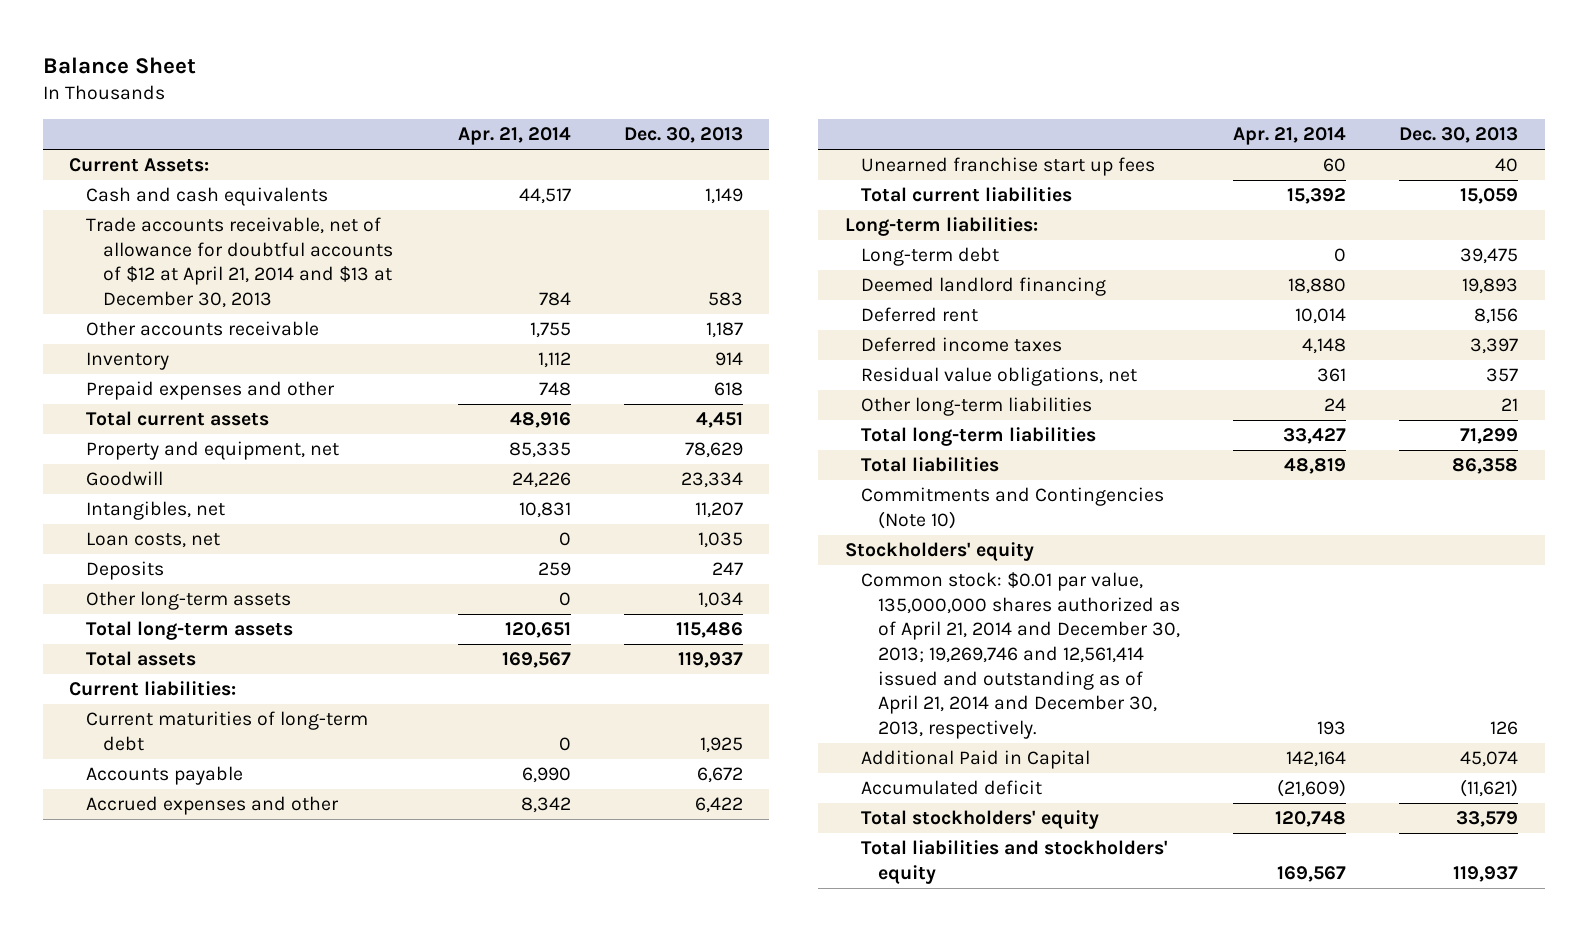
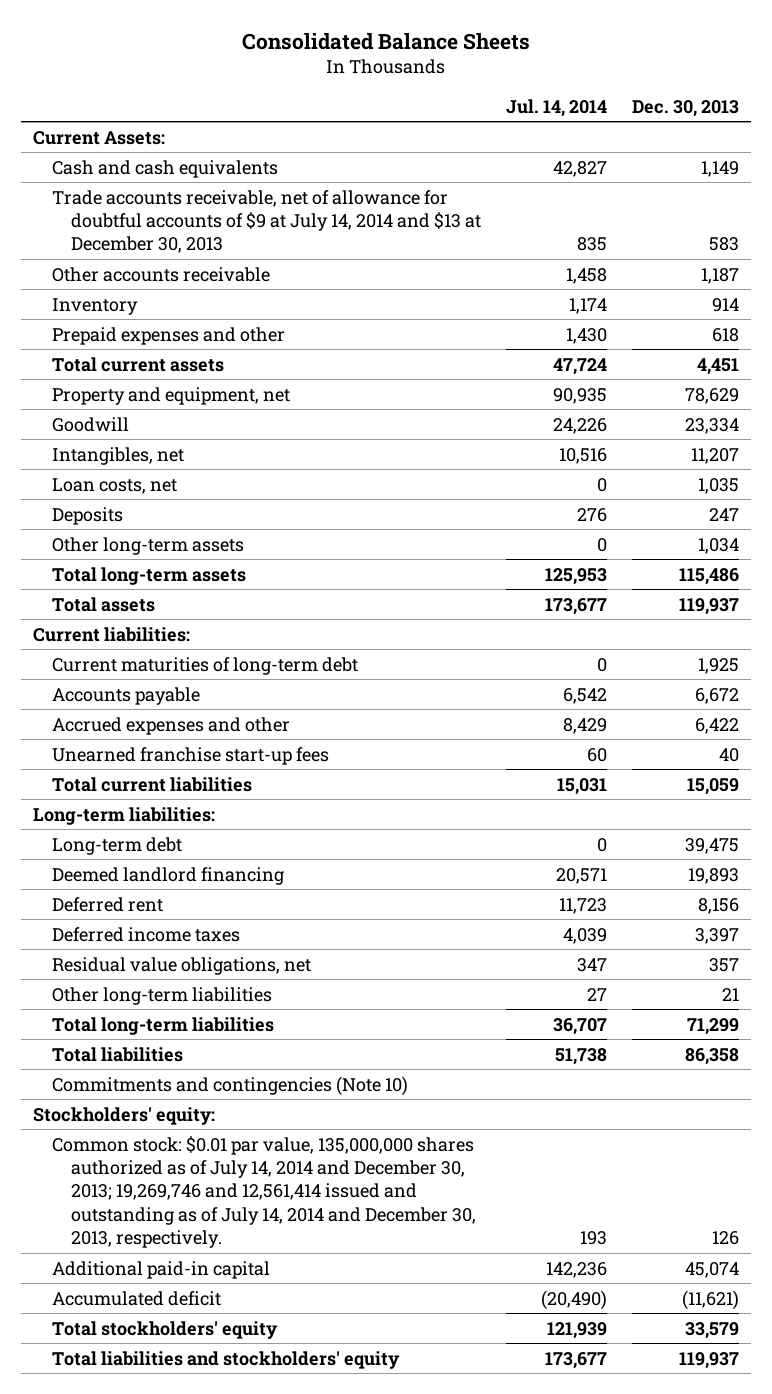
[42,57,196,75] Balance Sheet -> [242,32,531,50] Consolidated Balance Sheets
[457,127,571,146] Apr. 21, 2014 -> none
none -> [505,98,607,117] Jul. 14, 2014
[86,217,393,308] Trade accounts receivable, net of allowance for doubtful accounts of $12 at April 21, 2014 and $13 at December 30, 2013 -> [51,189,481,254] Trade accounts receivable, net of allowance for doubtful accounts of $9 at July 14, 2014 and $13 at December 30, 2013
[861,157,1156,177] Unearned franchise start up fees -> [51,746,329,765] Unearned franchise start-up fees
[861,487,1165,529] Commitments and Contingencies (Note 10) -> [51,1075,408,1096] Commitments and contingencies (Note 10)
[844,542,1034,562] Stockholders' equity -> [33,1106,216,1125] Stockholders' equity:
[861,572,1181,739] Common stock: $0.01 par value, 135,000,000 shares authorized as of April 21, 2014 and December 30, 2013; 19,269,746 and 12,561,414 issued and outstanding as of April 21, 2014 and December 30, 2013, respectively. -> [51,1135,476,1249] Common stock: $0.01 par value, 135,000,000 shares authorized as of July 14, 2014 and December 30, 2013; 19,269,746 and 12,561,414 issued and outstanding as of July 14, 2014 and December 30, 2013, respectively.
[861,750,1091,770] Additional Paid in Capital -> [51,1260,270,1279] Additional paid-in capital

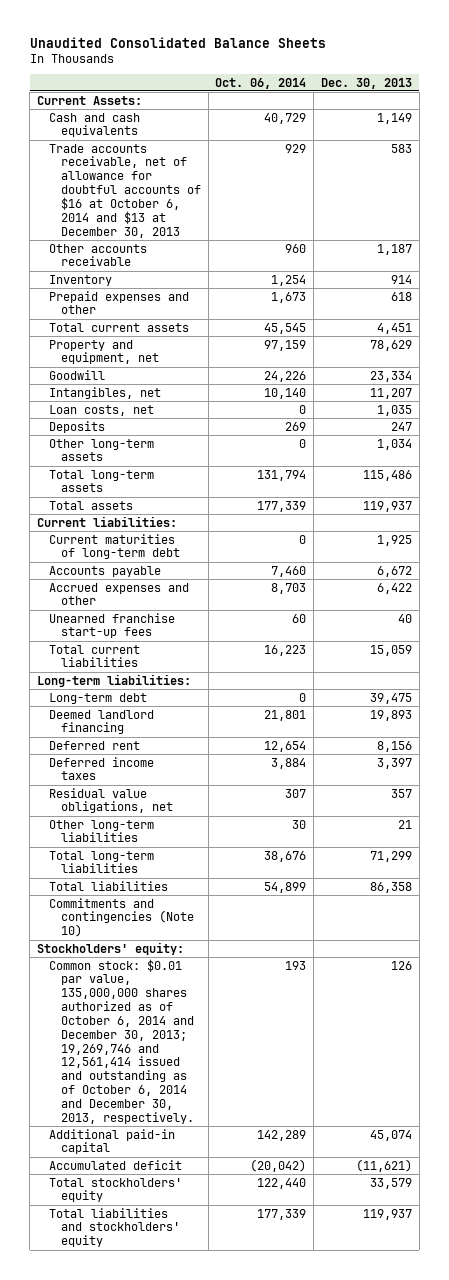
[242,32,531,50] Consolidated Balance Sheets -> [29,36,326,48] Unaudited Consolidated Balance Sheets
[505,98,607,117] Jul. 14, 2014 -> none
none -> [215,77,307,89] Oct. 06, 2014
[51,189,481,254] Trade accounts receivable, net of allowance for doubtful accounts of $9 at July 14, 2014 and $13 at December 30, 2013 -> [48,143,201,238] Trade accounts receivable, net of allowance for doubtful accounts of $16 at October 6, 2014 and $13 at December 30, 2013
[51,1135,476,1249] Common stock: $0.01 par value, 135,000,000 shares authorized as of July 14, 2014 and December 30, 2013; 19,269,746 and 12,561,414 issued and outstanding as of July 14, 2014 and December 30, 2013, respectively. -> [48,958,194,1124] Common stock: $0.01 par value, 135,000,000 shares authorized as of October 6, 2014 and December 30, 2013; 19,269,746 and 12,561,414 issued and outstanding as of October 6, 2014 and December 30, 2013, respectively.

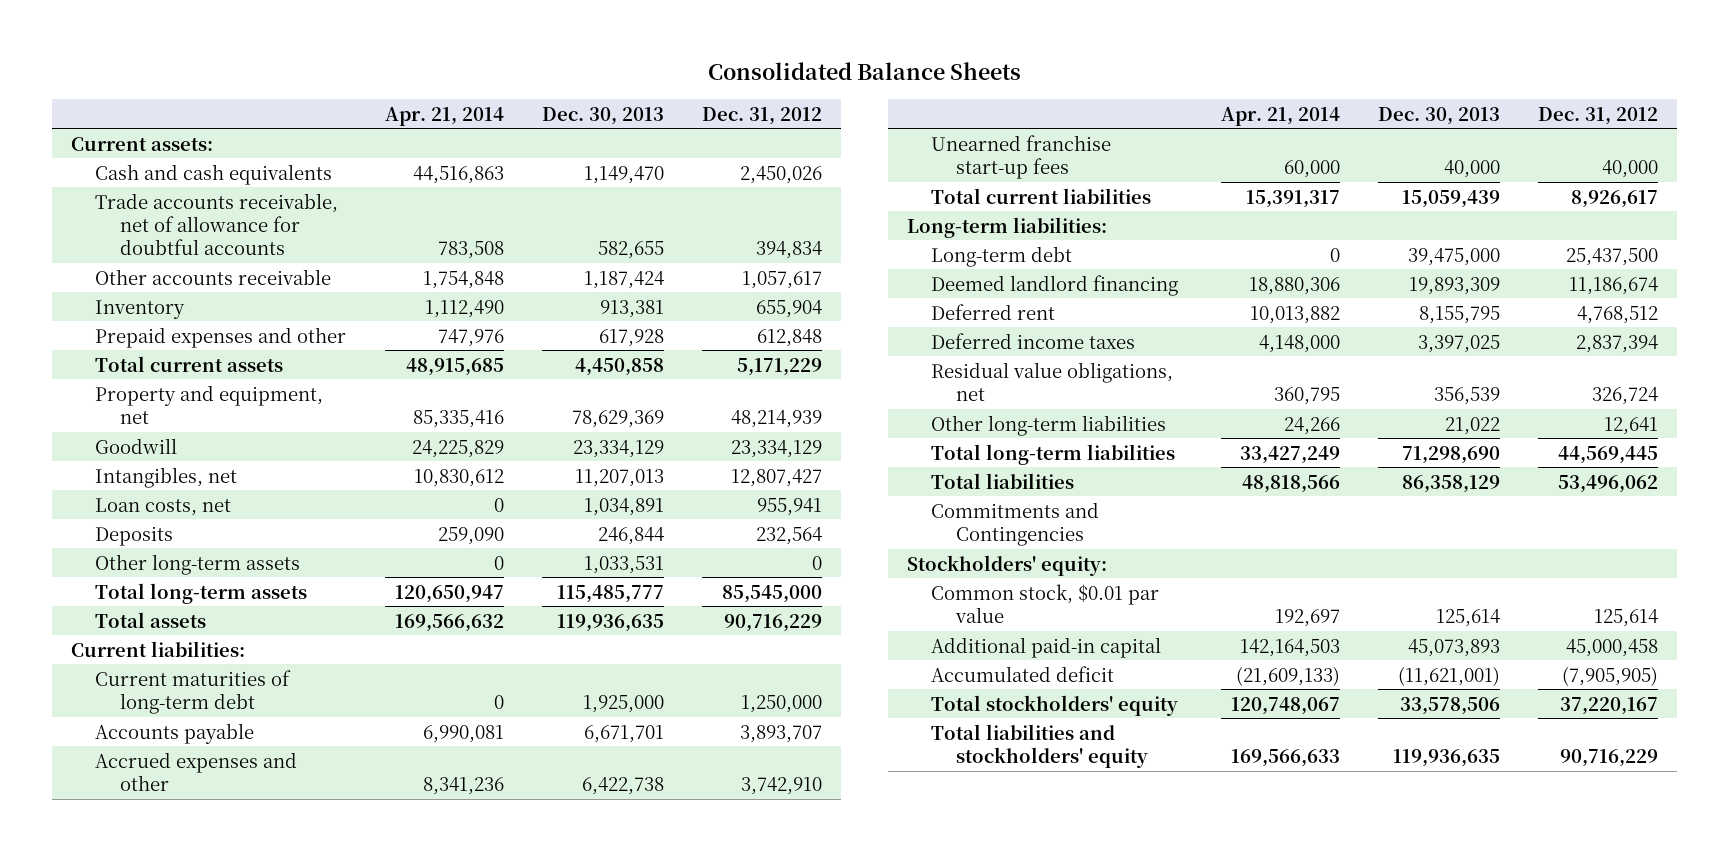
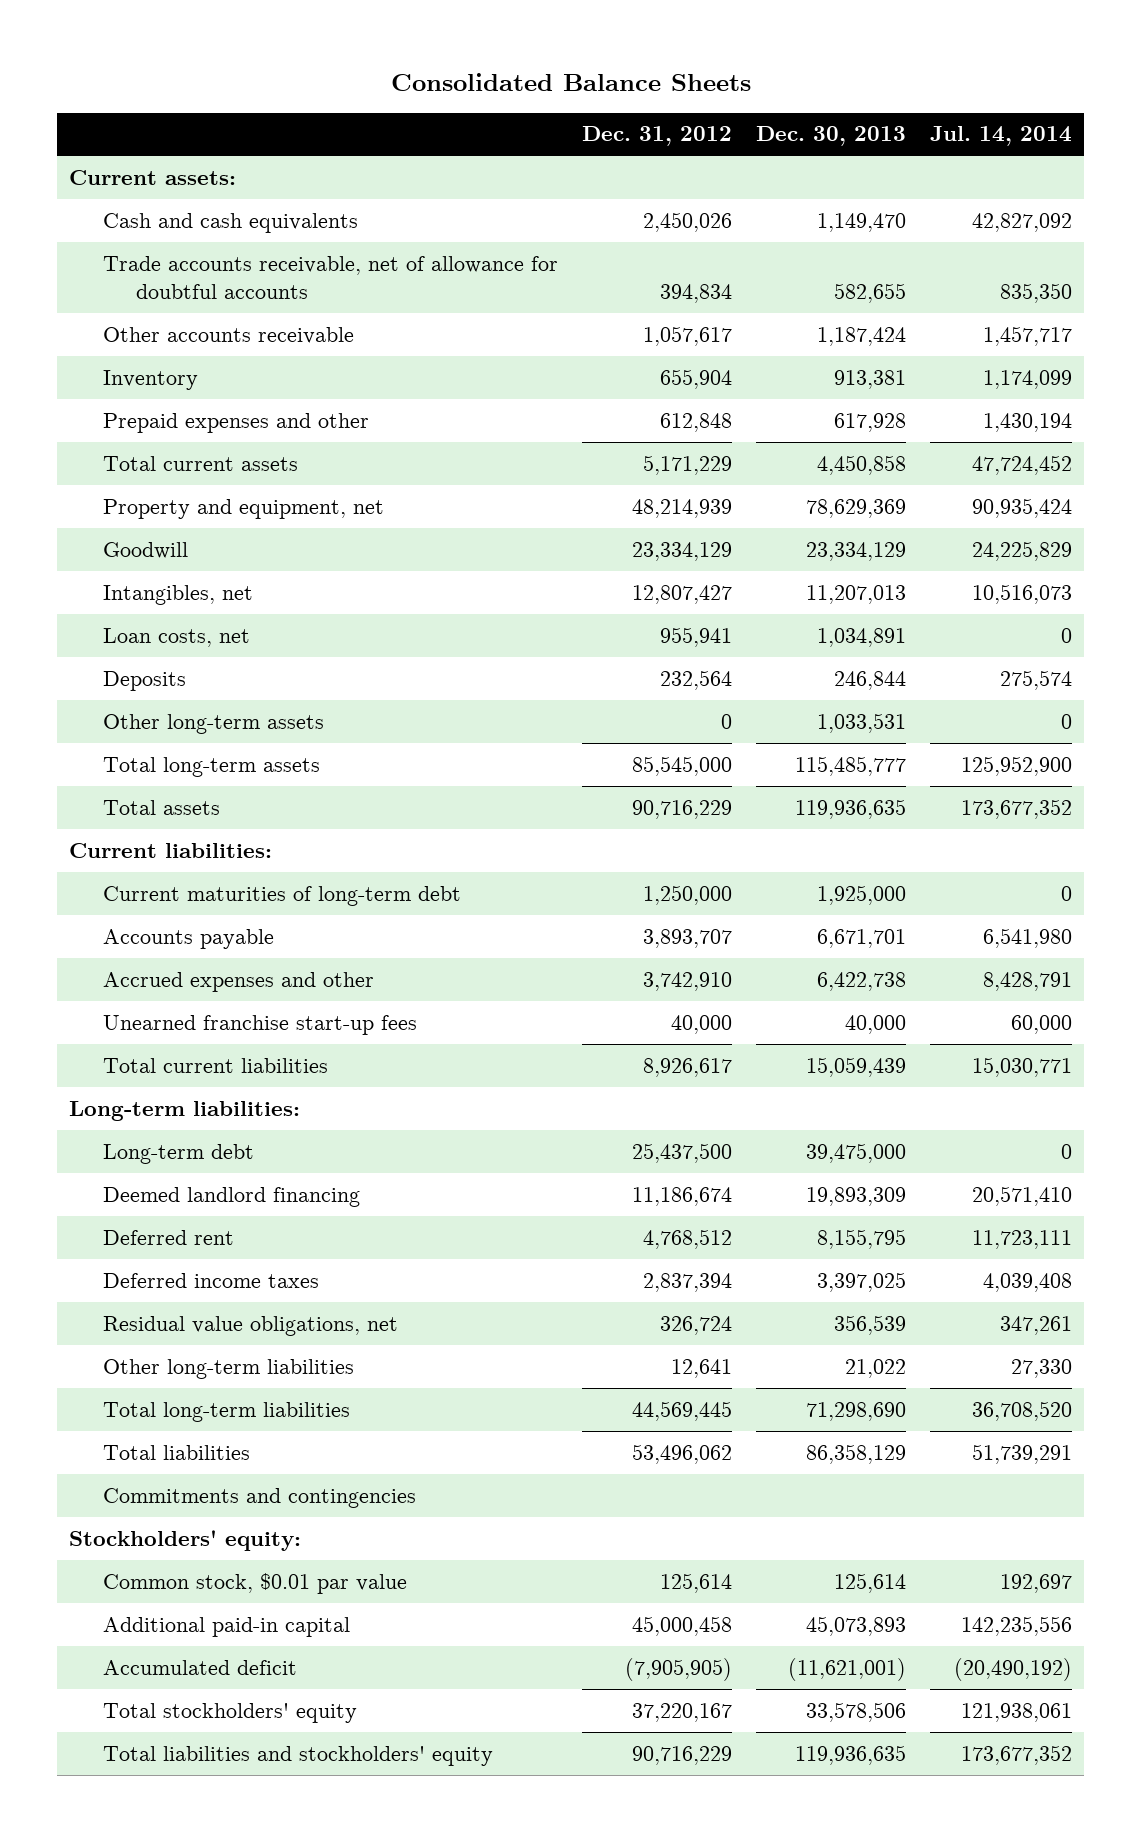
[384,106,504,126] Apr. 21, 2014 -> none
none -> [929,126,1072,147] Jul. 14, 2014
[931,501,1100,546] Commitments and Contingencies -> [102,1487,416,1508] Commitments and contingencies

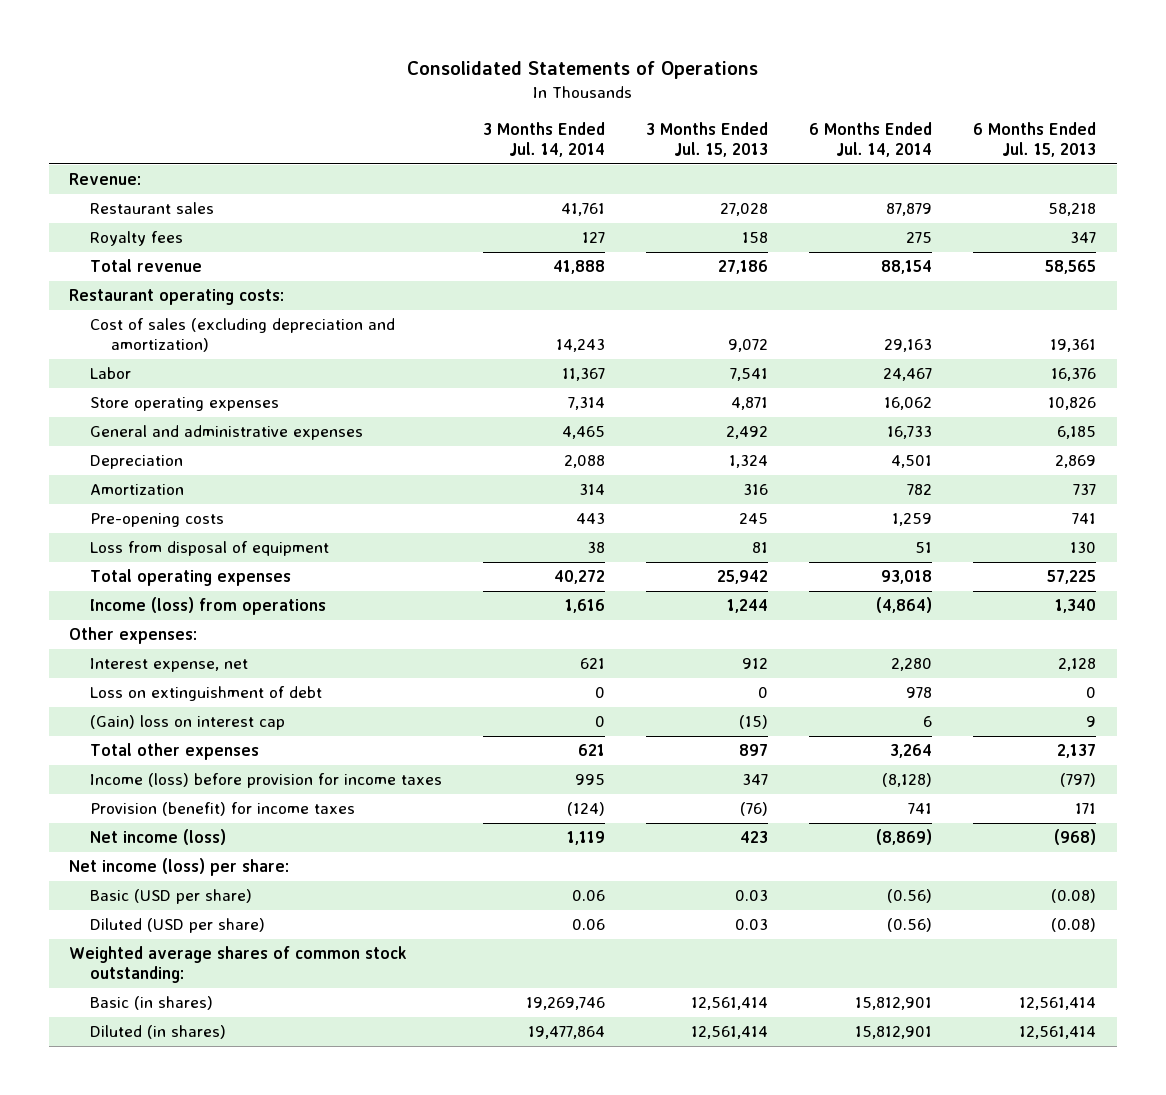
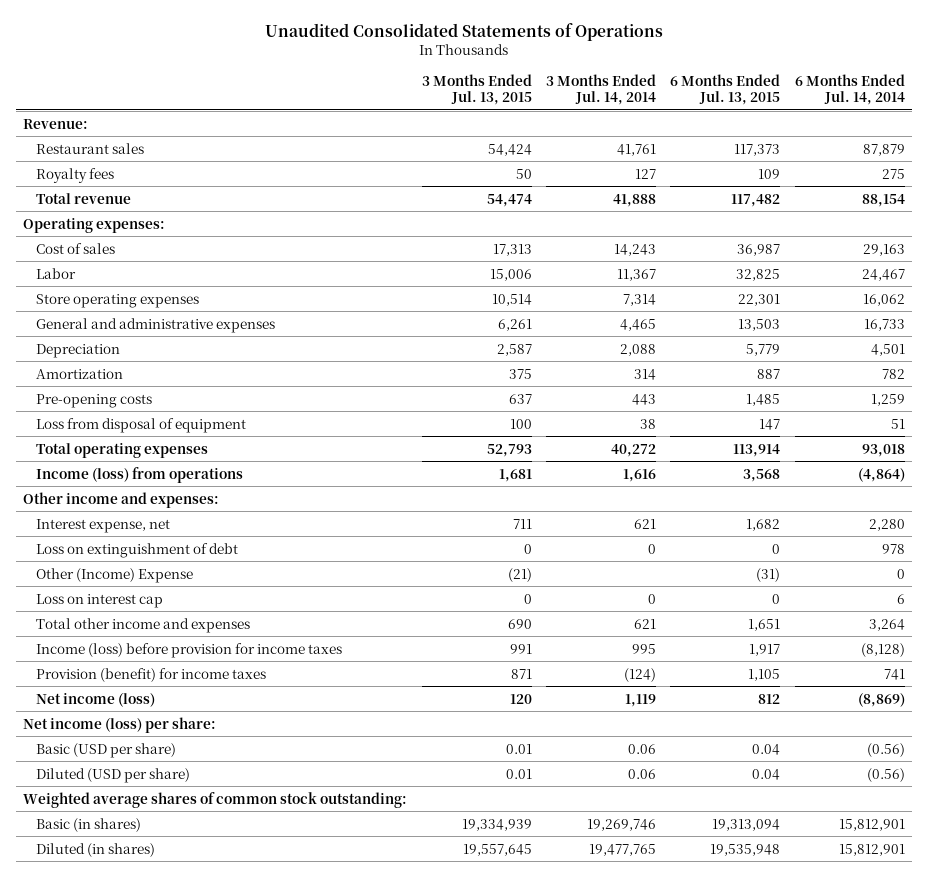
[406,61,758,80] Consolidated Statements of Operations -> [264,23,663,42] Unaudited Consolidated Statements of Operations
[646,121,769,157] 3 Months Ended Jul. 15, 2013 -> none
[973,121,1097,157] 6 Months Ended Jul. 15, 2013 -> none
none -> [421,74,532,106] 3 Months Ended Jul. 13, 2015
none -> [670,74,781,106] 6 Months Ended Jul. 13, 2015
[69,289,285,306] Restaurant operating costs: -> [23,217,166,233] Operating expenses:
[90,318,396,353] Cost of sales (excluding depreciation and amortization) -> [35,242,115,254] Cost of sales
[69,627,198,645] Other expenses: -> [23,491,220,508] Other income and expenses:
none -> [35,567,193,583] Other (Income) Expense
[90,715,286,731] (Gain) loss on interest cap -> [35,593,163,608] Loss on interest cap
[90,743,260,761] Total other expenses -> [35,617,250,633] Total other income and expenses
[528,1026,606,1040] 19,477,864 -> [588,843,656,856] 19,477,765

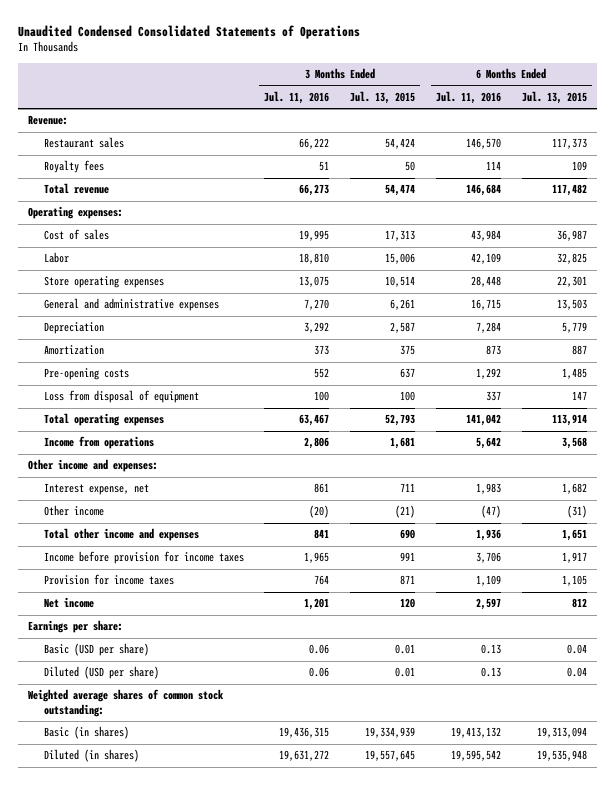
[264,23,663,42] Unaudited Consolidated Statements of Operations -> [17,24,360,39] Unaudited Condensed Consolidated Statements of Operations
[545,74,656,106] 3 Months Ended Jul. 14, 2014 -> none
[794,74,905,106] 6 Months Ended Jul. 14, 2014 -> none
none -> [264,90,330,104] Jul. 11, 2016
none -> [435,90,501,104] Jul. 11, 2016
[35,466,243,483] Income (loss) from operations -> [43,436,154,450] Income from operations
[35,542,238,558] Loss on extinguishment of debt -> none
[35,593,163,608] Loss on interest cap -> none
[35,567,193,583] Other (Income) Expense -> [43,505,104,517] Other income
[35,642,342,658] Income (loss) before provision for income taxes -> [43,551,244,565] Income before provision for income taxes
[35,667,266,682] Provision (benefit) for income taxes -> [43,574,174,586] Provision for income taxes
[35,692,155,707] Net income (loss) -> [43,597,94,609] Net income
[23,716,217,733] Net income (loss) per share: -> [28,620,124,634] Earnings per share:

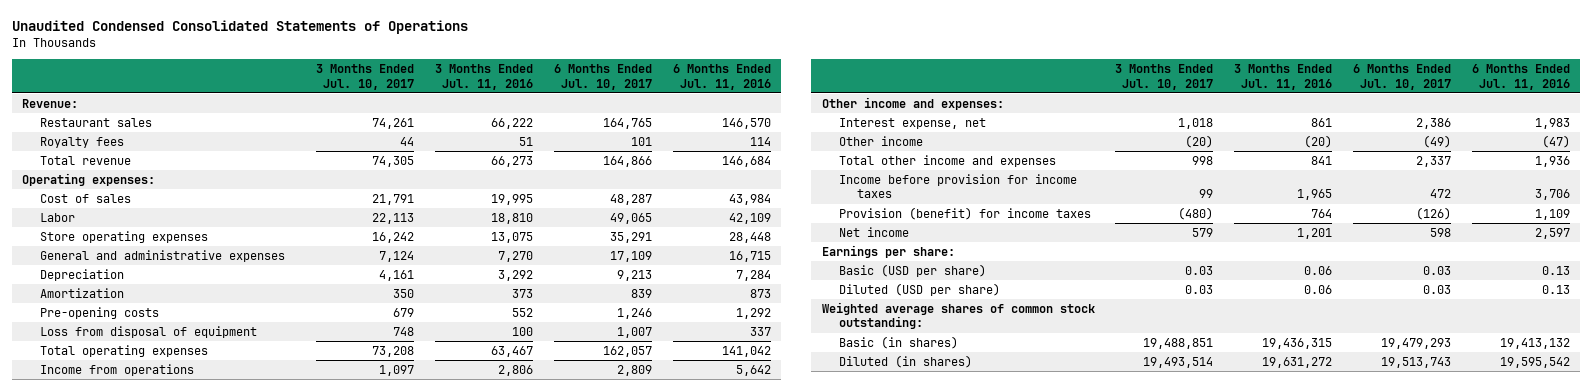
[350,90,416,104] Jul. 13, 2015 -> none
[521,90,587,104] Jul. 13, 2015 -> none
none -> [316,64,415,90] 3 Months Ended Jul. 10, 2017
none -> [553,64,652,90] 6 Months Ended Jul. 10, 2017
[43,574,174,586] Provision for income taxes -> [839,206,1092,220] Provision (benefit) for income taxes

